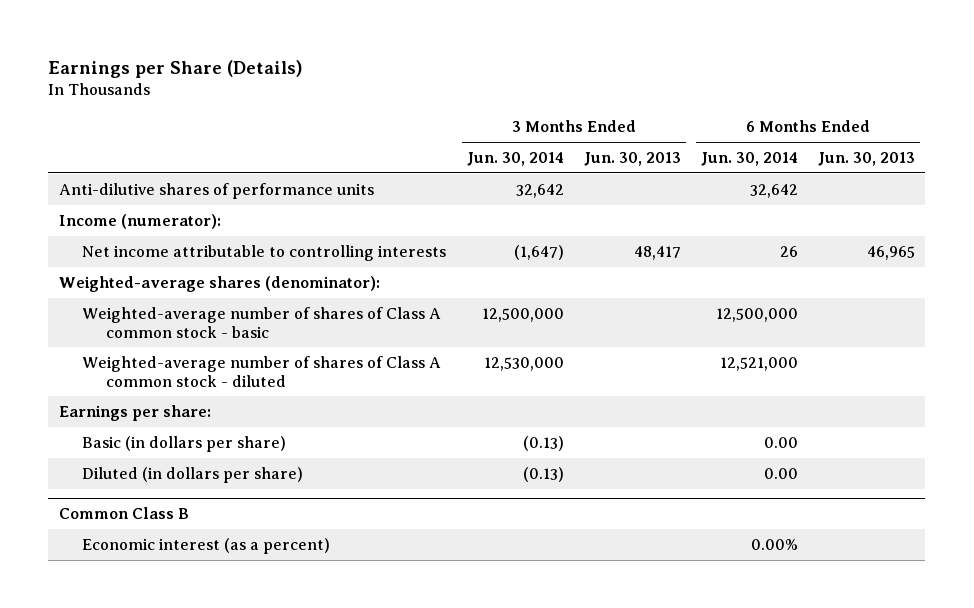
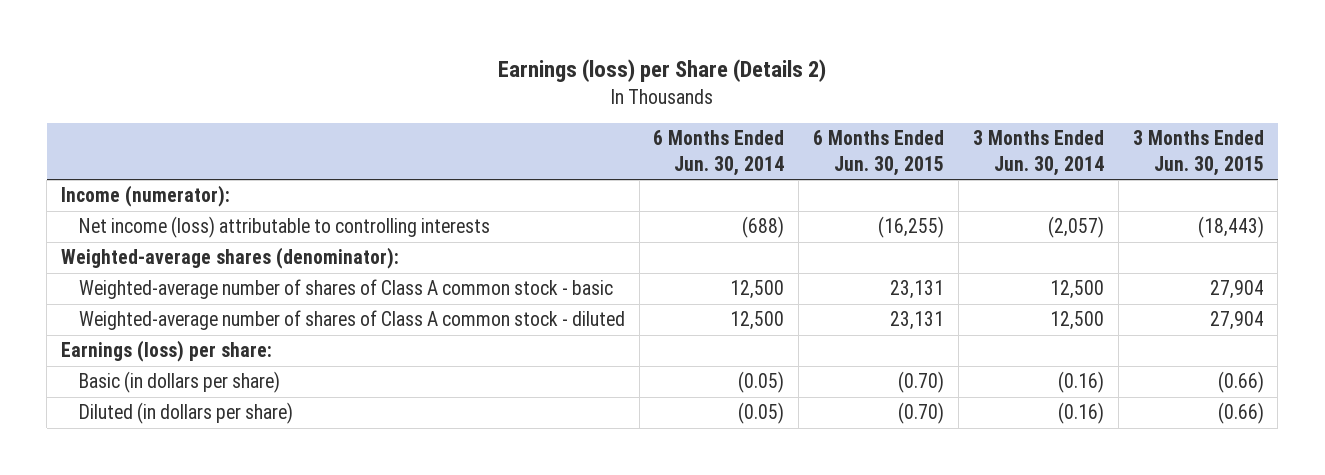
[48,59,304,78] Earnings per Share (Details) -> [498,59,827,83] Earnings (loss) per Share (Details 2)
[583,152,681,167] Jun. 30, 2013 -> none
[818,152,916,167] Jun. 30, 2013 -> none
none -> [813,130,945,176] 6 Months Ended Jun. 30, 2015
none -> [1132,130,1264,176] 3 Months Ended Jun. 30, 2015
[58,182,374,199] Anti-dilutive shares of performance units -> none
[82,244,447,261] Net income attributable to controlling interests -> [78,216,490,239] Net income (loss) attributable to controlling interests
[513,244,564,260] (1,647) -> [1047,216,1104,239] (2,057)
[779,245,798,257] 26 -> [742,216,785,239] (688)
[58,507,189,520] Common Class B -> none
[82,537,331,554] Economic interest (as a percent) -> none
[481,307,564,322] 12,500,000 -> [1049,280,1104,300] 12,500
[715,307,798,322] 12,500,000 -> [730,280,785,300] 12,500
[483,356,564,371] 12,530,000 -> [1049,311,1104,331] 12,500
[719,356,798,371] 12,521,000 -> [730,311,785,331] 12,500
[58,404,211,421] Earnings per share: -> [61,340,273,363] Earnings (loss) per share:
[522,435,564,451] (0.13) -> [1057,371,1104,394] (0.16)
[763,436,798,448] 0.00 -> [738,371,785,394] (0.05)
[522,466,564,482] (0.13) -> [1057,402,1104,425] (0.16)
[763,467,798,479] 0.00 -> [738,402,785,425] (0.05)

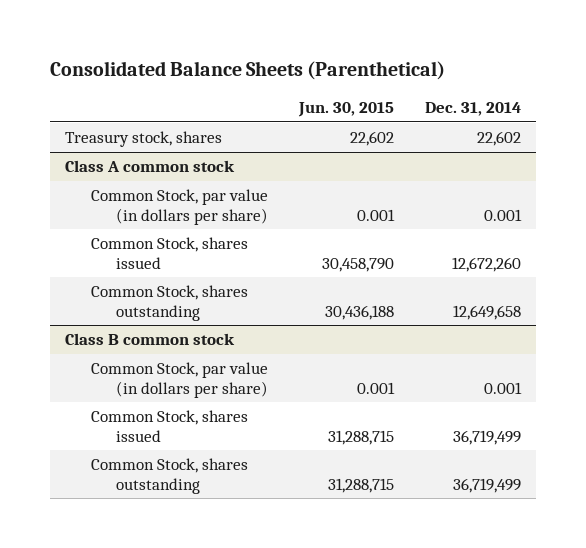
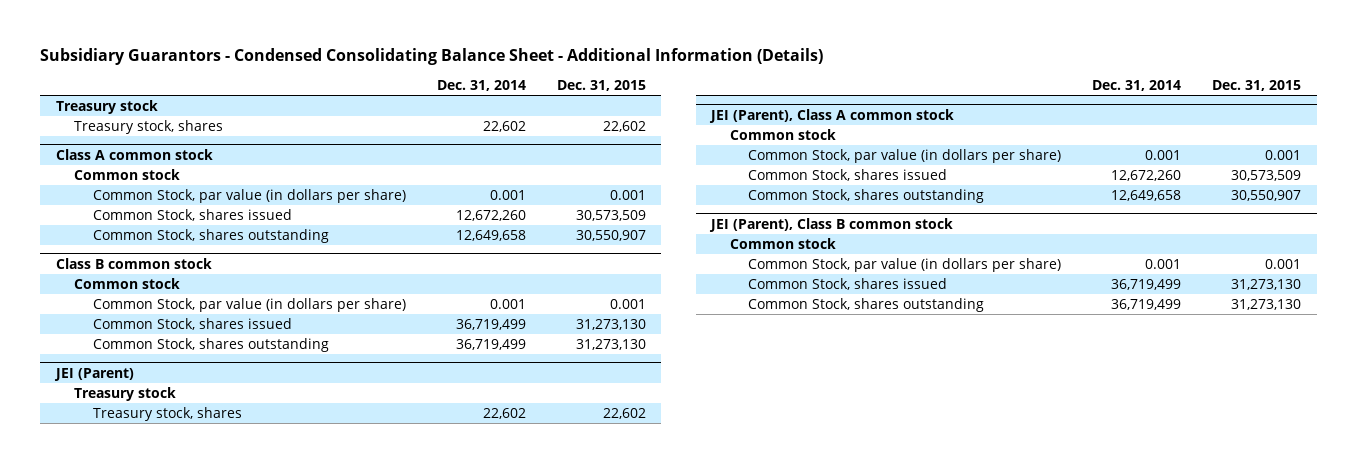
[50,61,446,81] Consolidated Balance Sheets (Parenthetical) -> [40,48,824,66] Subsidiary Guarantors - Condensed Consolidating Balance Sheet - Additional Information (Details)
[298,102,395,118] Jun. 30, 2015 -> none
none -> [556,79,646,91] Dec. 31, 2015
none -> [55,100,158,115] Treasury stock
none -> [74,169,181,181] Common stock
none -> [74,278,181,290] Common stock
none -> [53,367,134,381] JEI (Parent)
none -> [74,387,177,402] Treasury stock
none -> [93,407,243,422] Treasury stock, shares
none -> [708,108,954,123] JEI (Parent), Class A common stock
none -> [729,129,836,141] Common stock
none -> [748,149,1062,164] Common Stock, par value (in dollars per share)
none -> [748,169,948,182] Common Stock, shares issued
none -> [748,189,985,204] Common Stock, shares outstanding
none -> [708,217,953,232] JEI (Parent), Class B common stock
none -> [729,238,836,250] Common stock
none -> [748,258,1062,273] Common Stock, par value (in dollars per share)
none -> [748,278,948,291] Common Stock, shares issued
none -> [748,298,985,313] Common Stock, shares outstanding

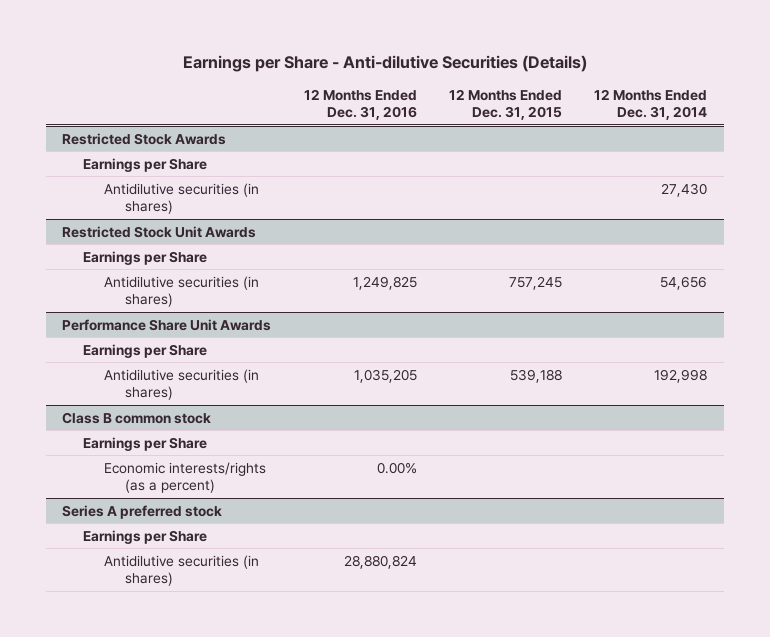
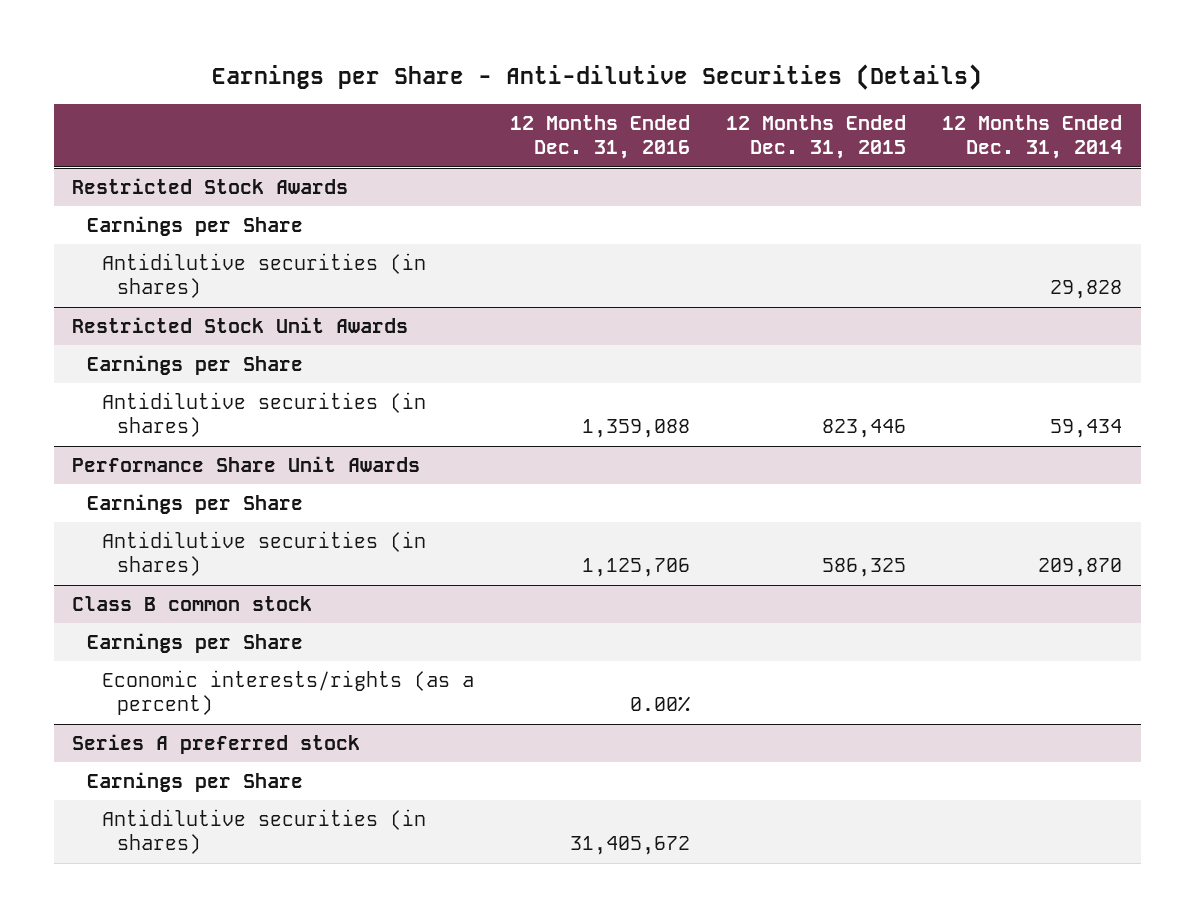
[661,182,708,197] 27,430 -> [1050,280,1123,300] 29,828
[352,275,417,290] 1,249,825 -> [582,419,691,439] 1,359,088
[509,275,563,290] 757,245 -> [822,419,907,439] 823,446
[660,275,708,290] 54,656 -> [1050,419,1123,439] 59,434
[353,368,417,383] 1,035,205 -> [582,558,691,578] 1,125,706
[510,368,563,383] 539,188 -> [822,558,907,578] 586,325
[654,368,708,383] 192,998 -> [1038,558,1123,578] 209,870
[343,554,417,569] 28,880,824 -> [570,836,691,856] 31,405,672

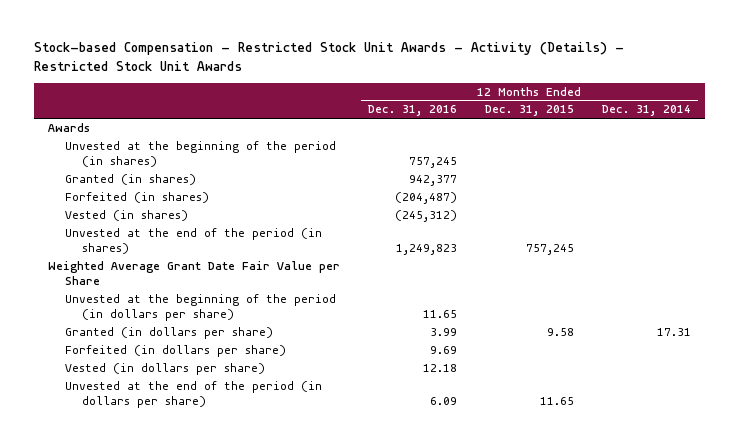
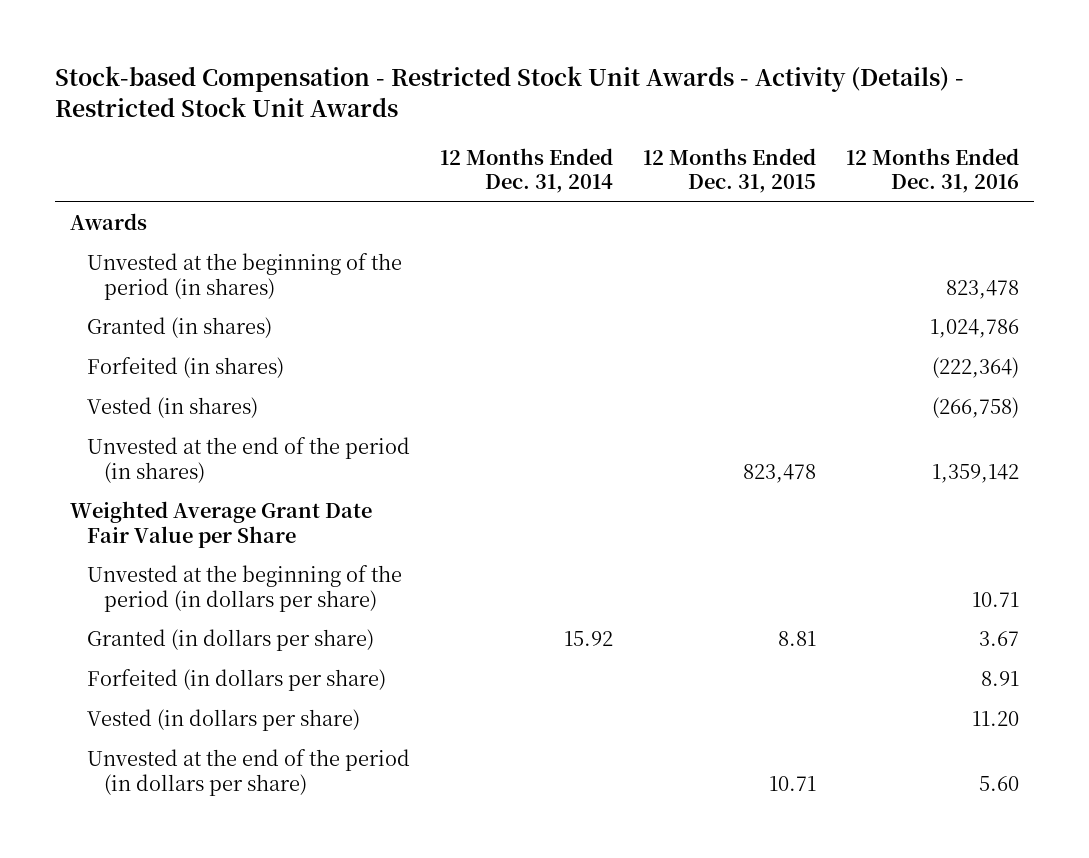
[408,156,457,168] 757,245 -> [946,279,1020,299] 823,478
[408,175,457,187] 942,377 -> [930,319,1020,339] 1,024,786
[394,192,457,205] (204,487) -> [932,357,1020,379] (222,364)
[394,210,457,223] (245,312) -> [932,397,1020,419] (266,758)
[395,243,457,255] 1,249,823 -> [932,463,1020,483] 1,359,142
[525,243,574,255] 757,245 -> [743,463,817,483] 823,478
[422,309,457,318] 11.65 -> [972,591,1020,607] 10.71
[429,328,457,337] 3.99 -> [979,631,1020,647] 3.67
[546,328,574,337] 9.58 -> [778,631,817,647] 8.81
[657,328,692,337] 17.31 -> [563,631,613,647] 15.92
[429,346,457,355] 9.69 -> [981,671,1020,687] 8.91
[422,364,457,373] 12.18 -> [972,711,1020,727] 11.20
[429,396,457,405] 6.09 -> [979,775,1020,791] 5.60
[539,396,574,405] 11.65 -> [769,775,817,791] 10.71

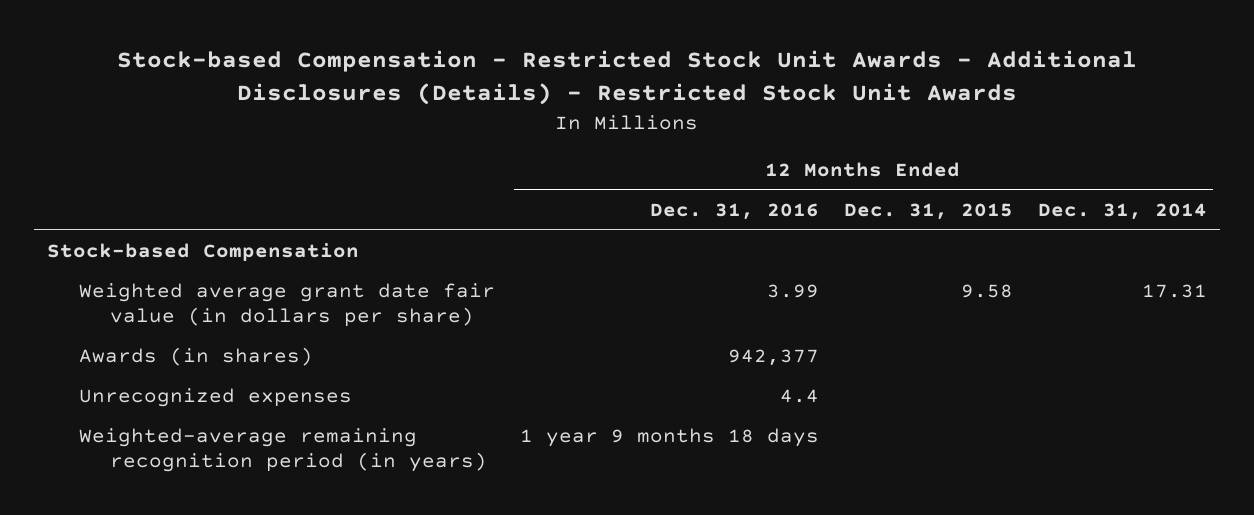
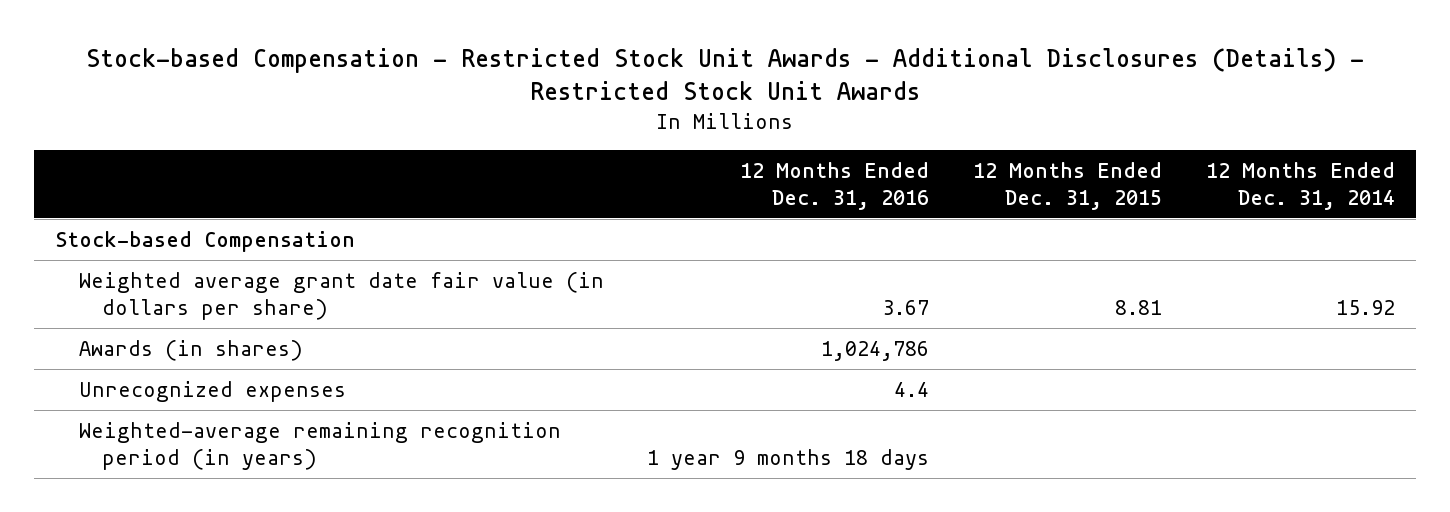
[766,284,819,299] 3.99 -> [882,299,930,315] 3.67
[960,284,1013,299] 9.58 -> [1115,299,1163,315] 8.81
[1142,284,1208,299] 17.31 -> [1335,299,1395,315] 15.92
[727,349,819,367] 942,377 -> [821,340,930,361] 1,024,786

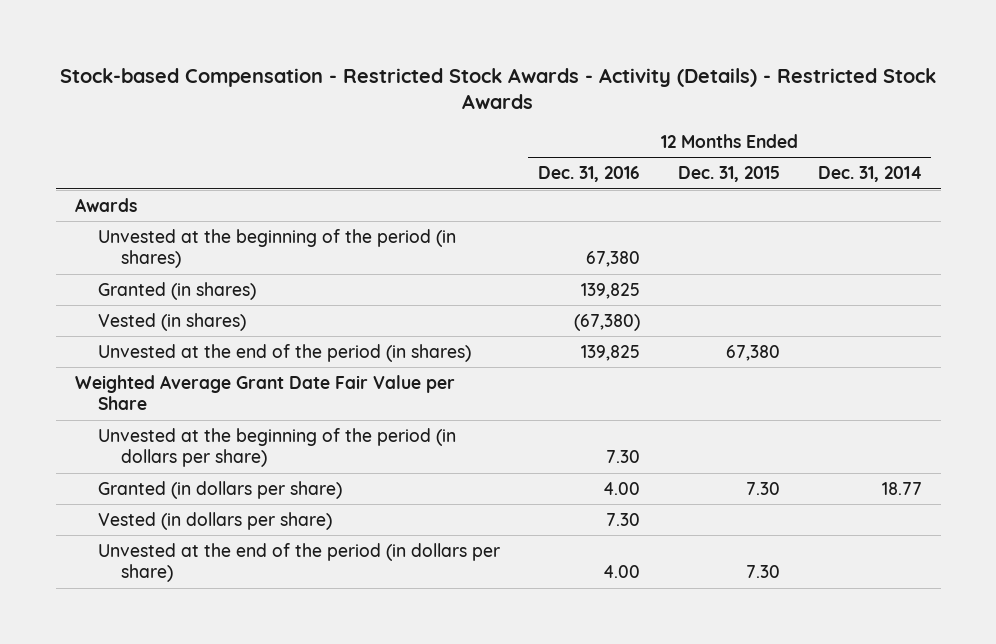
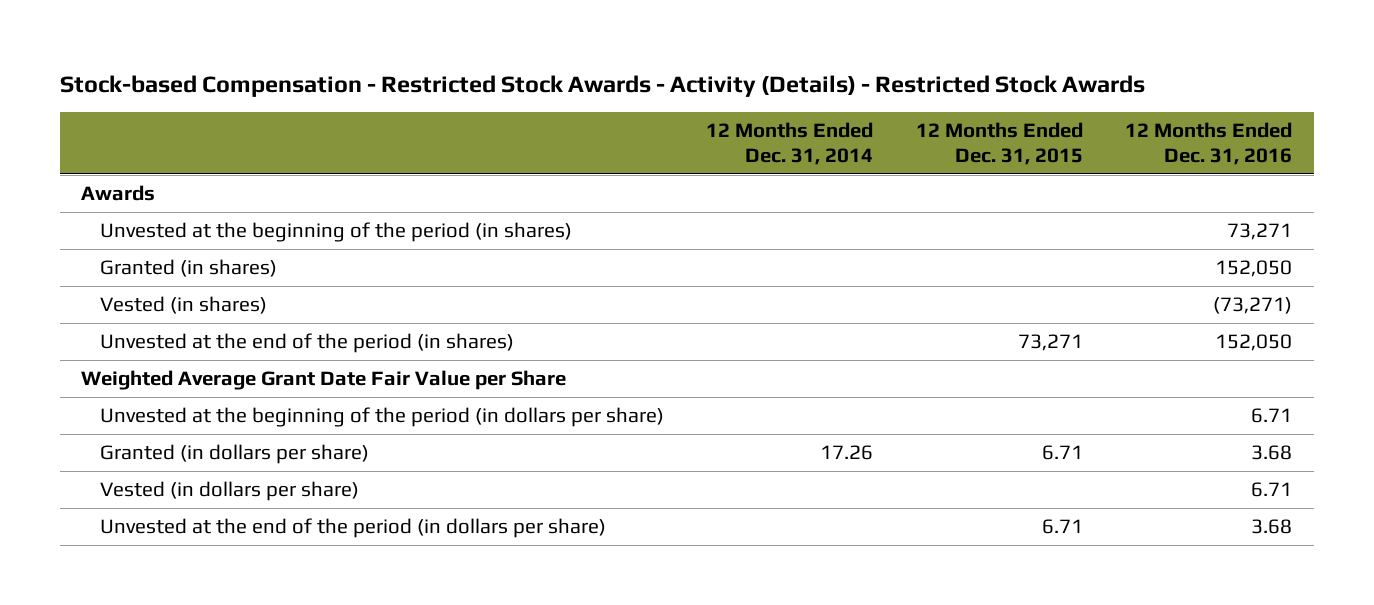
[585,251,640,268] 67,380 -> [1227,222,1293,240] 73,271
[580,282,640,299] 139,825 -> [1215,259,1293,277] 152,050
[573,313,640,331] (67,380) -> [1213,296,1293,314] (73,271)
[580,344,640,361] 139,825 -> [1215,333,1293,351] 152,050
[725,344,780,361] 67,380 -> [1017,333,1083,351] 73,271
[605,450,640,464] 7.30 -> [1251,407,1293,423] 6.71
[602,481,640,495] 4.00 -> [1251,444,1293,460] 3.68
[745,481,780,495] 7.30 -> [1041,444,1083,460] 6.71
[881,481,922,495] 18.77 -> [820,444,874,460] 17.26
[605,512,640,526] 7.30 -> [1251,481,1293,497] 6.71
[602,565,640,579] 4.00 -> [1251,518,1293,534] 3.68
[745,565,780,579] 7.30 -> [1041,518,1083,534] 6.71

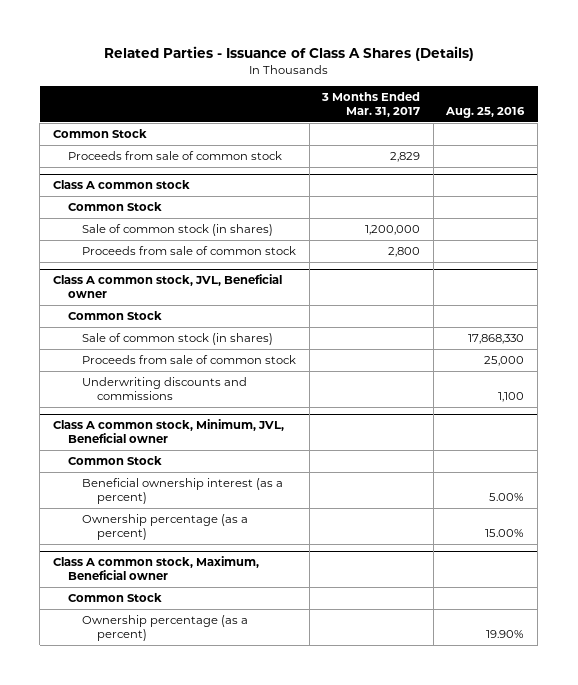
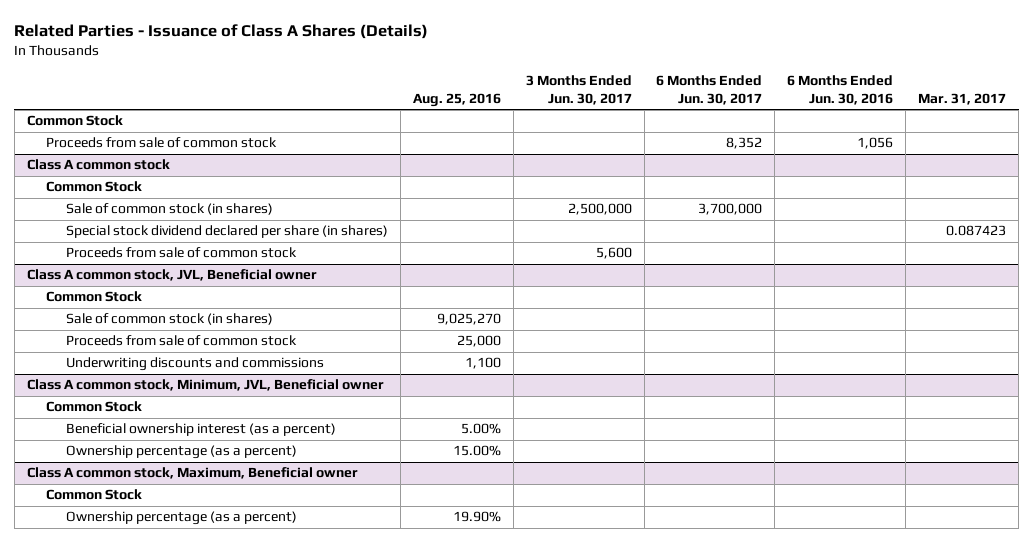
[321,91,421,117] 3 Months Ended Mar. 31, 2017 -> none
none -> [525,74,632,105] 3 Months Ended Jun. 30, 2017
none -> [656,74,763,105] 6 Months Ended Jun. 30, 2017
none -> [787,74,894,105] 6 Months Ended Jun. 30, 2016
none -> [918,92,1007,105] Mar. 31, 2017
none -> [65,225,388,239] Special stock dividend declared per share (in shares)
[468,333,525,344] 17,868,330 -> [436,313,501,326] 9,025,270

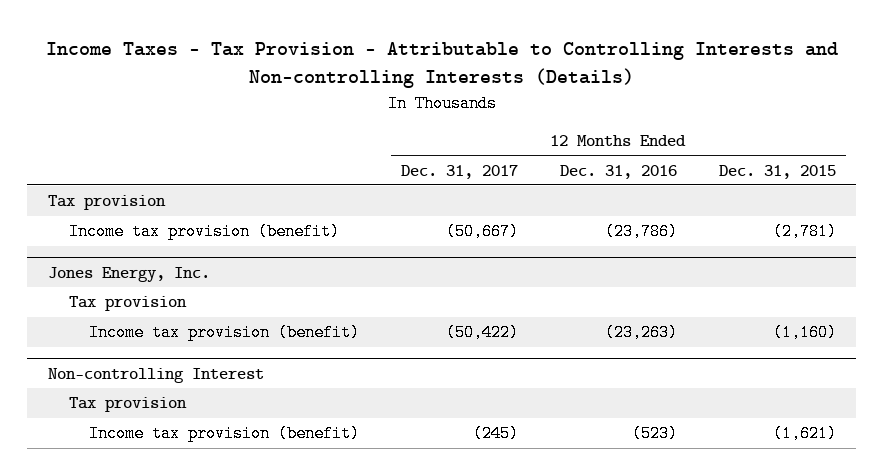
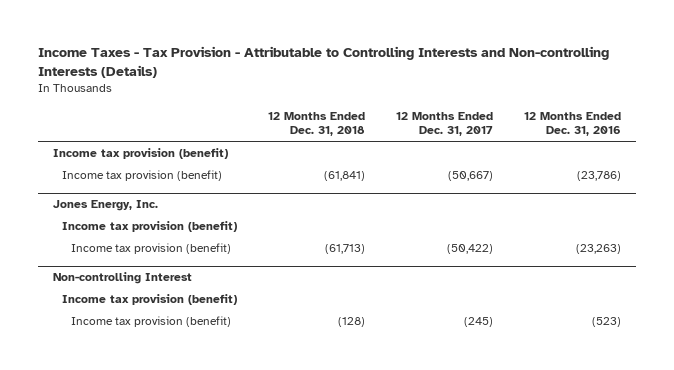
[718,164,836,179] Dec. 31, 2015 -> none
none -> [268,111,366,137] 12 Months Ended Dec. 31, 2018
[48,195,167,211] Tax provision -> [53,148,229,160] Income tax provision (benefit)
[68,296,187,312] Tax provision -> [62,221,238,233] Income tax provision (benefit)
[68,397,187,413] Tax provision -> [62,294,238,306] Income tax provision (benefit)

